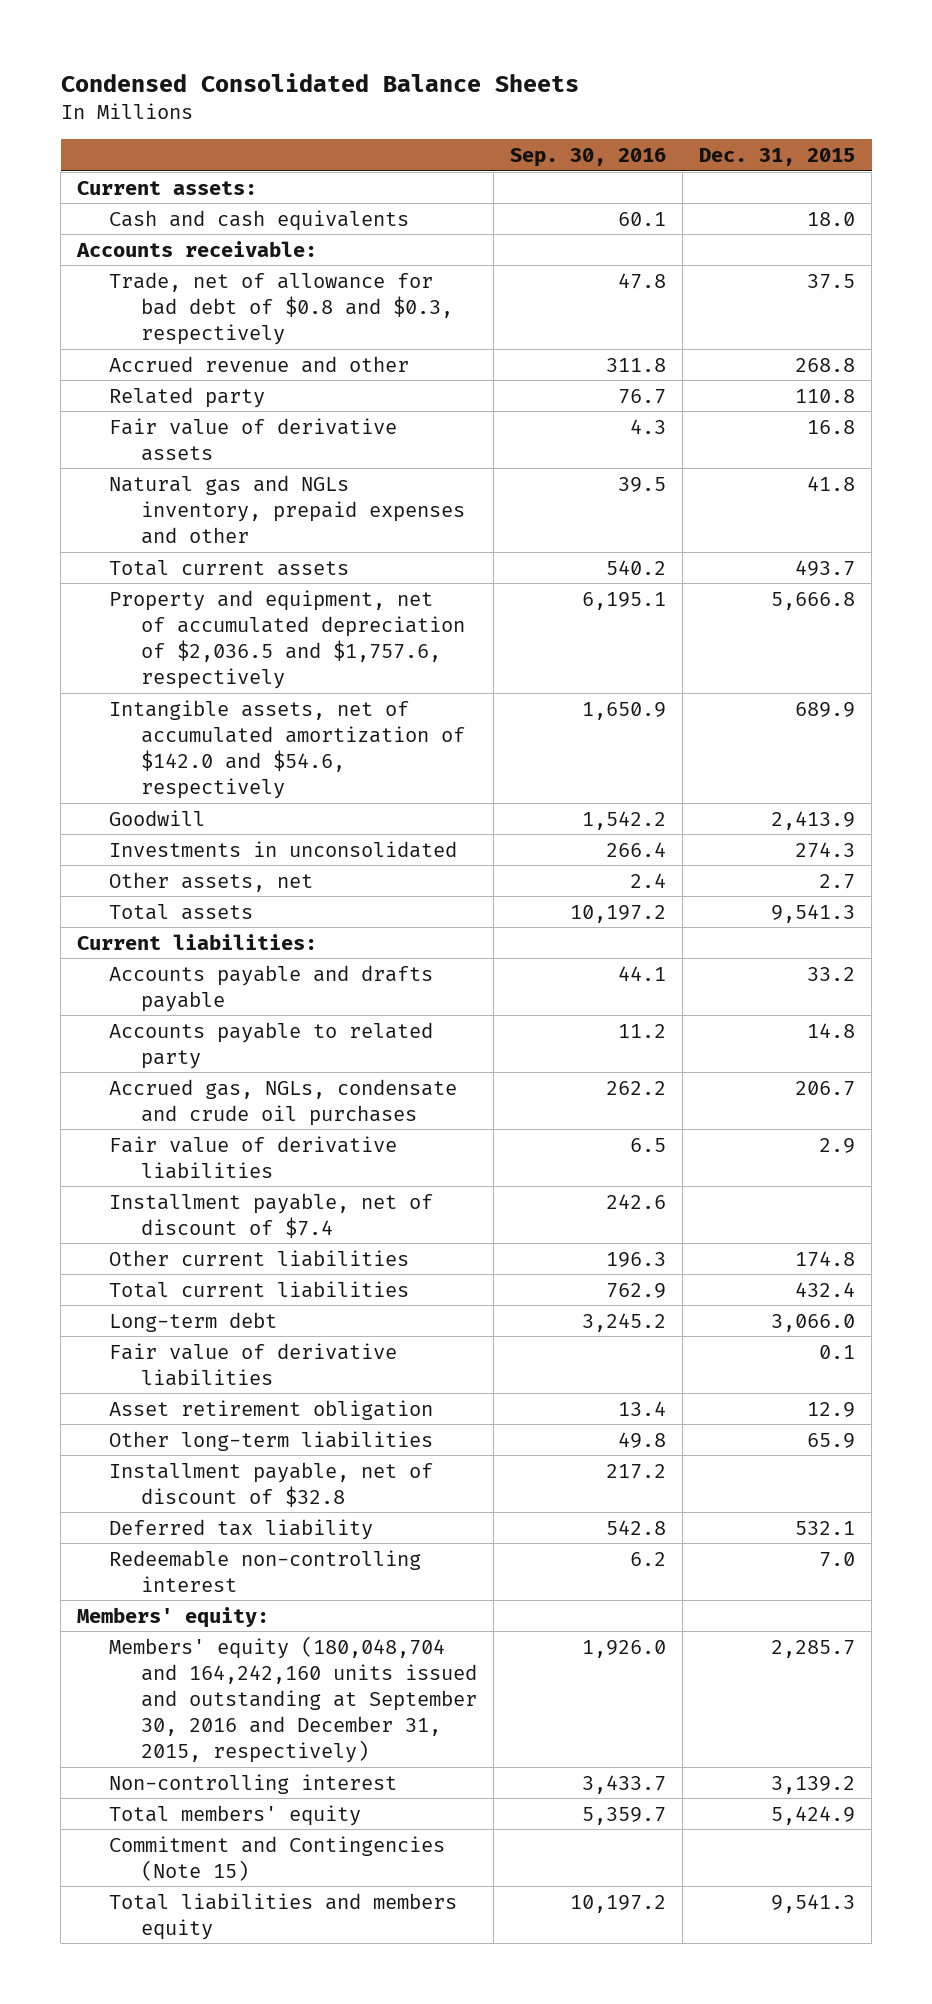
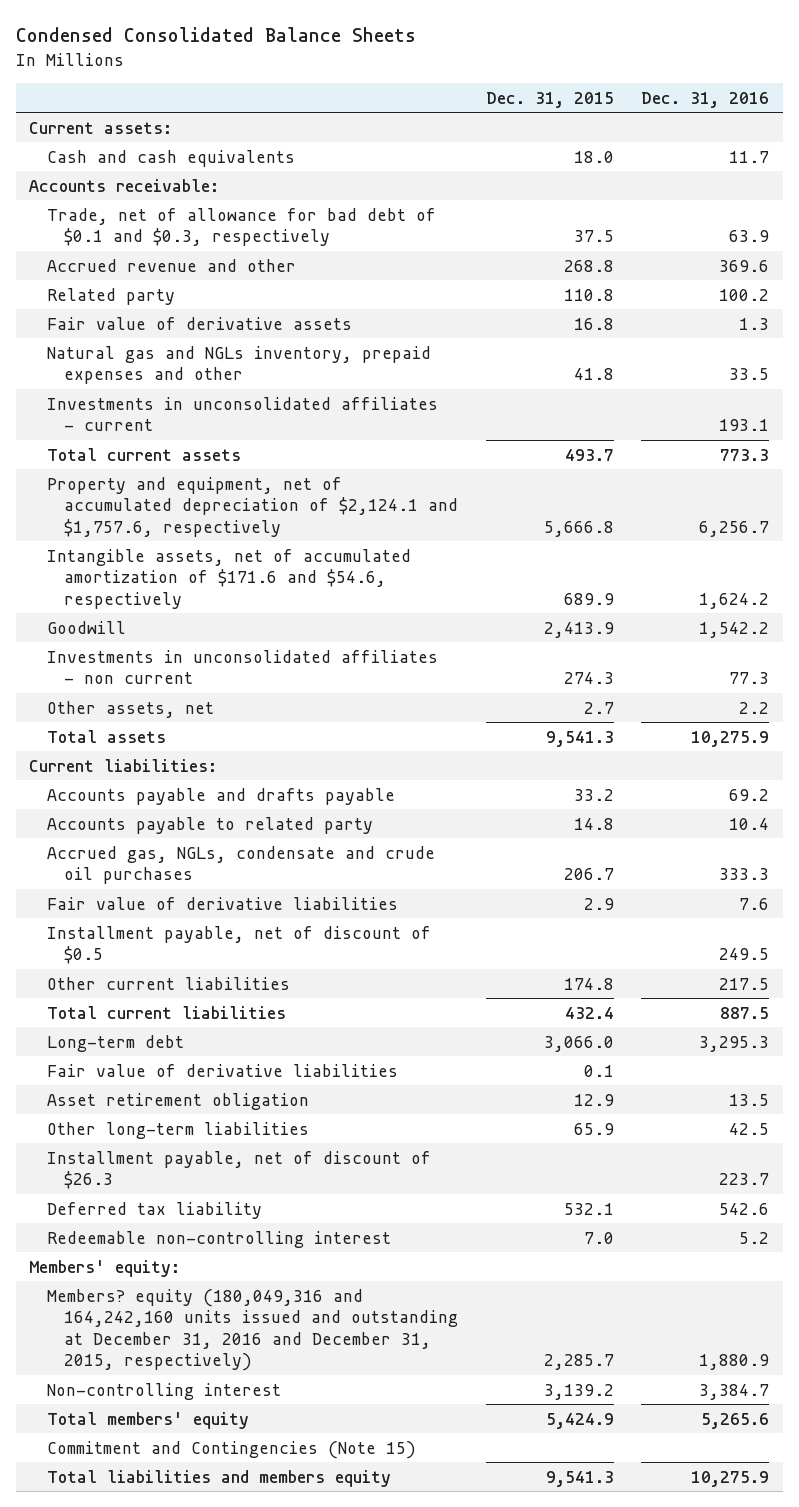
[509,148,666,168] Sep. 30, 2016 -> none
none -> [641,91,770,108] Dec. 31, 2016
[108,271,453,346] Trade, net of allowance for bad debt of $0.8 and $0.3, respectively -> [46,207,436,247] Trade, net of allowance for bad debt of $0.1 and $0.3, respectively
none -> [46,396,438,432] Investments in unconsolidated affiliates - current
[108,589,465,690] Property and equipment, net of accumulated depreciation of $2,036.5 and $1,757.6, respectively -> [46,476,459,537] Property and equipment, net of accumulated depreciation of $2,124.1 and $1,757.6, respectively
[108,699,465,800] Intangible assets, net of accumulated amortization of $142.0 and $54.6, respectively -> [46,548,411,609] Intangible assets, net of accumulated amortization of $171.6 and $54.6, respectively
[108,840,457,858] Investments in unconsolidated -> [46,649,438,685] Investments in unconsolidated affiliates - non current
[108,1192,433,1238] Installment payable, net of discount of $7.4 -> [46,925,431,965] Installment payable, net of discount of $0.5
[108,1461,433,1507] Installment payable, net of discount of $32.8 -> [46,1150,431,1190] Installment payable, net of discount of $26.3
[108,1635,477,1764] Members' equity (180,048,704 and 164,242,160 units issued and outstanding at September 30, 2016 and December 31, 2015, respectively) -> [46,1288,459,1372] Members? equity (180,049,316 and 164,242,160 units issued and outstanding at December 31, 2016 and December 31, 2015, respectively)

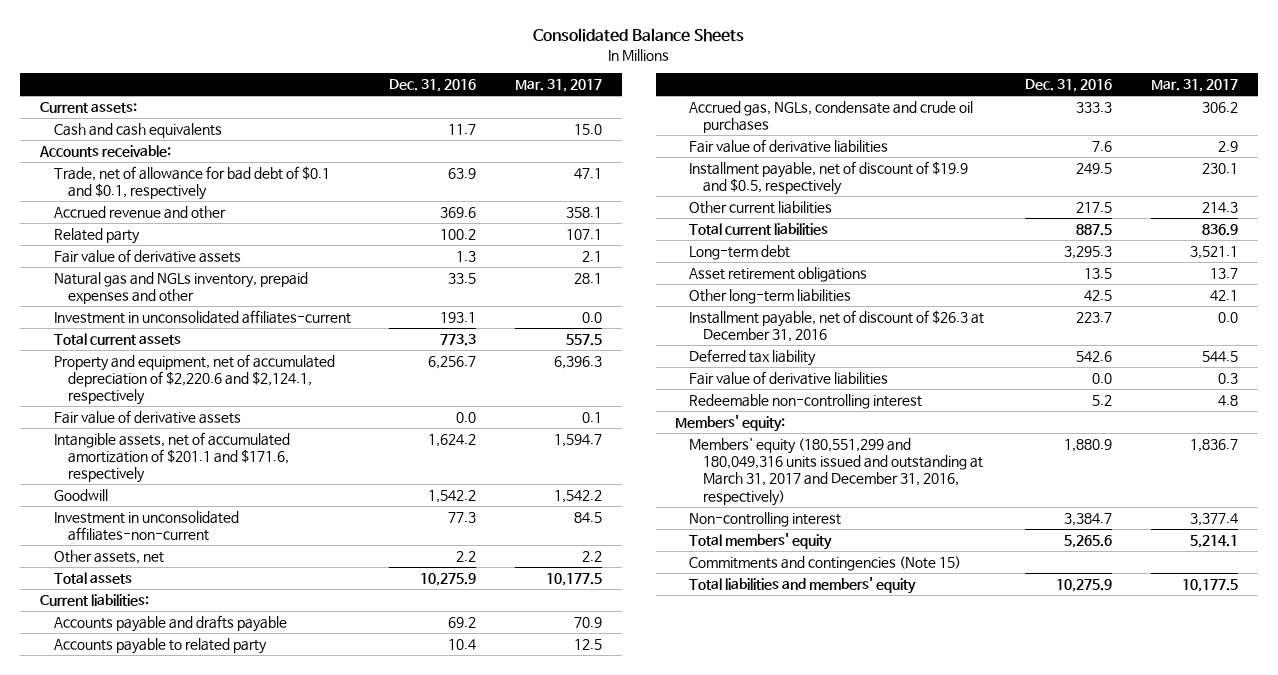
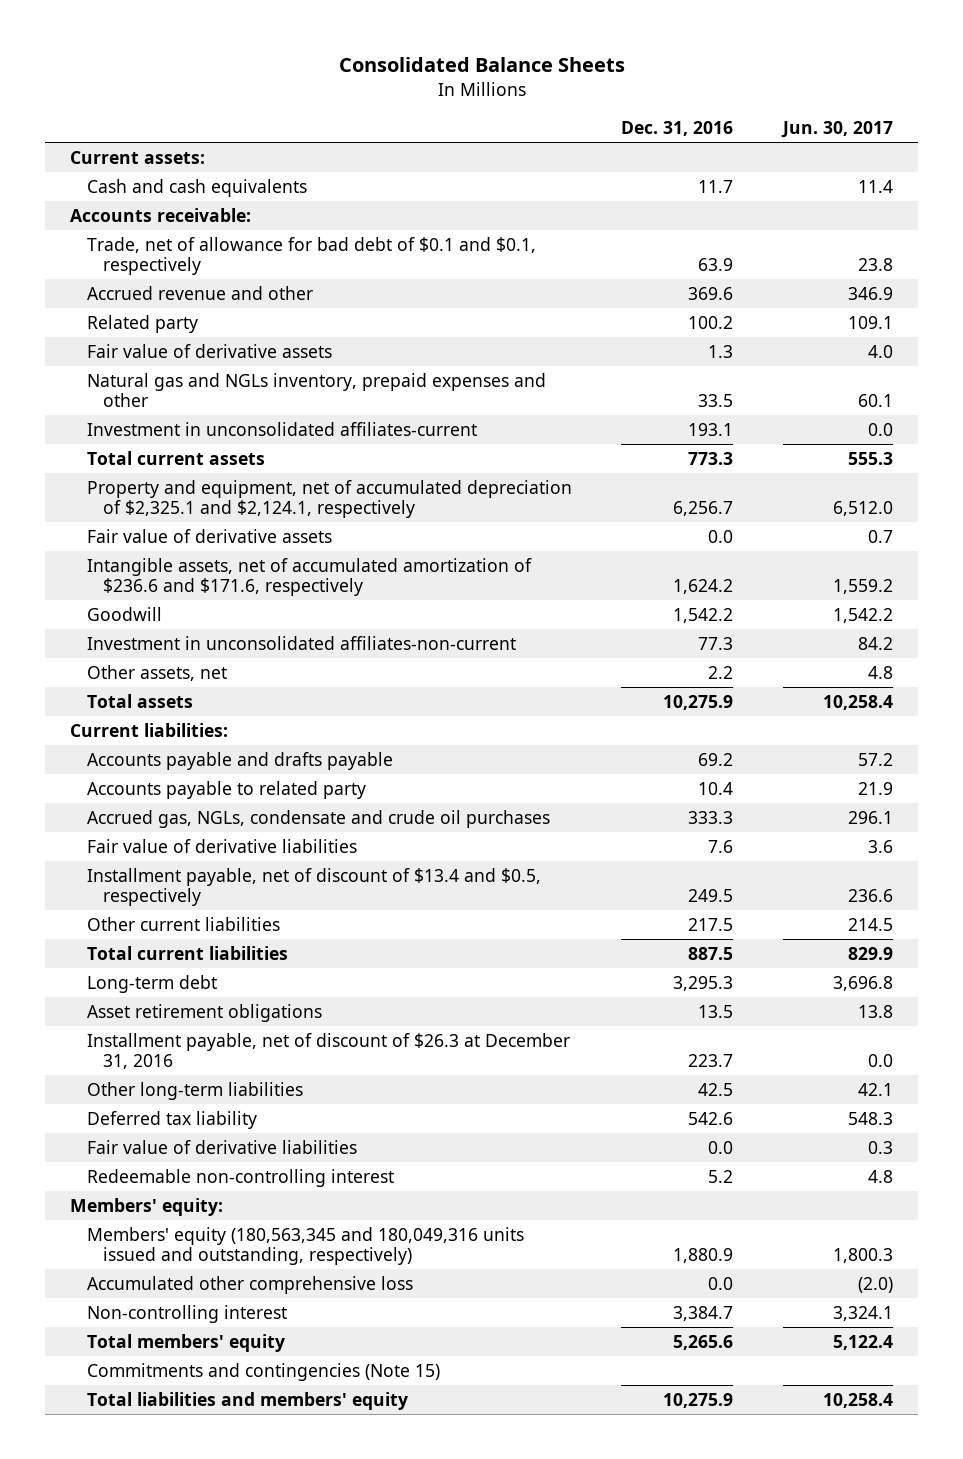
[515,79,603,93] Mar. 31, 2017 -> none
none -> [780,121,893,139] Jun. 30, 2017
[53,353,335,406] Property and equipment, net of accumulated depreciation of $2,220.6 and $2,124.1, respectively -> [86,479,572,519] Property and equipment, net of accumulated depreciation of $2,325.1 and $2,124.1, respectively
[53,431,290,484] Intangible assets, net of accumulated amortization of $201.1 and $171.6, respectively -> [86,557,532,597] Intangible assets, net of accumulated amortization of $236.6 and $171.6, respectively
[689,160,969,196] Installment payable, net of discount of $19.9 and $0.5, respectively -> [86,867,541,907] Installment payable, net of discount of $13.4 and $0.5, respectively
[689,288,852,304] Other long-term liabilities -> [86,1081,303,1100] Other long-term liabilities
[689,437,984,506] Members' equity (180,551,299 and 180,049,316 units issued and outstanding at March 31, 2017 and December 31, 2016, respectively) -> [86,1226,524,1266] Members' equity (180,563,345 and 180,049,316 units issued and outstanding, respectively)
none -> [86,1275,413,1294] Accumulated other comprehensive loss

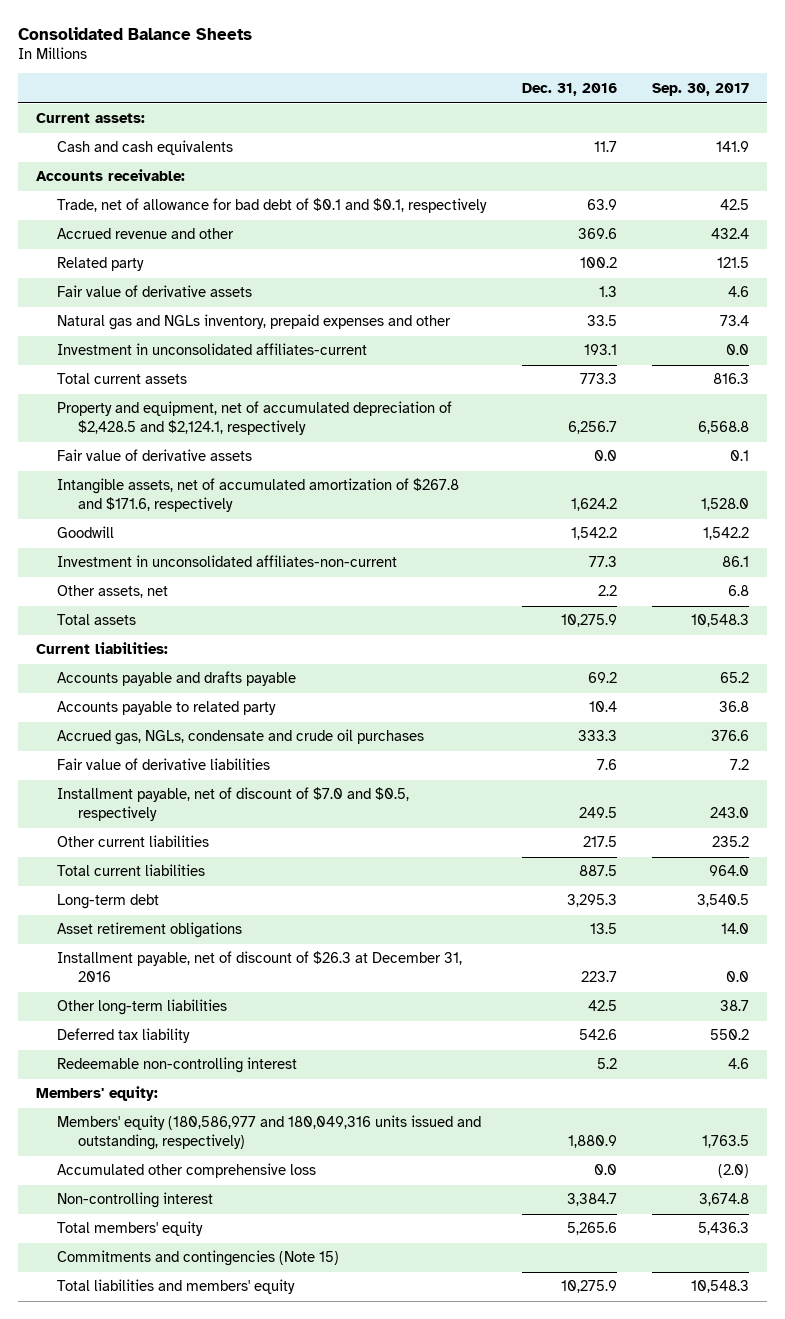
[780,121,893,139] Jun. 30, 2017 -> none
none -> [652,82,750,96] Sep. 30, 2017
[86,479,572,519] Property and equipment, net of accumulated depreciation of $2,325.1 and $2,124.1, respectively -> [56,401,452,435] Property and equipment, net of accumulated depreciation of $2,428.5 and $2,124.1, respectively
[86,557,532,597] Intangible assets, net of accumulated amortization of $236.6 and $171.6, respectively -> [56,478,459,512] Intangible assets, net of accumulated amortization of $267.8 and $171.6, respectively
[86,867,541,907] Installment payable, net of discount of $13.4 and $0.5, respectively -> [56,787,409,821] Installment payable, net of discount of $7.0 and $0.5, respectively
[86,1139,357,1154] Fair value of derivative liabilities -> none
[86,1226,524,1266] Members' equity (180,563,345 and 180,049,316 units issued and outstanding, respectively) -> [56,1115,481,1150] Members' equity (180,586,977 and 180,049,316 units issued and outstanding, respectively)

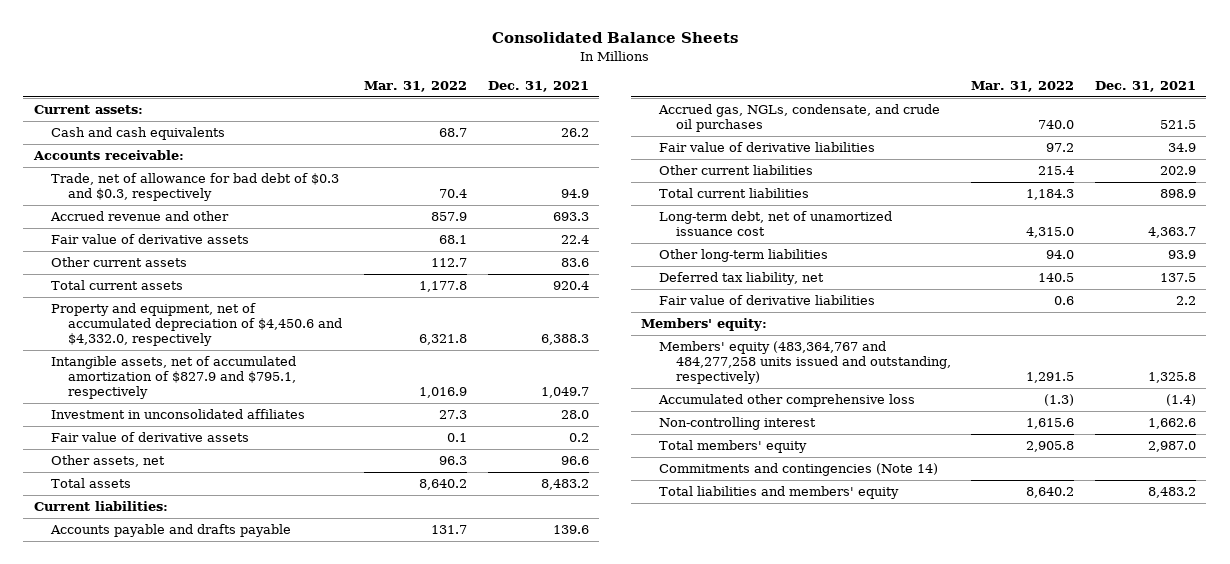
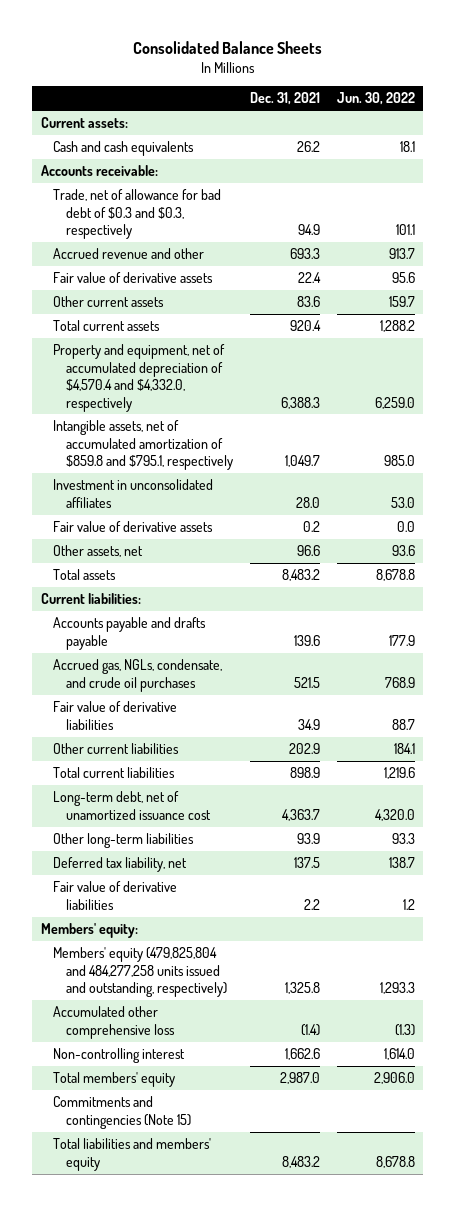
[363,80,467,92] Mar. 31, 2022 -> none
none -> [336,92,415,106] Jun. 30, 2022
[51,303,343,347] Property and equipment, net of accumulated depreciation of $4,450.6 and $4,332.0, respectively -> [53,344,226,412] Property and equipment, net of accumulated depreciation of $4,570.4 and $4,332.0, respectively
[51,356,297,400] Intangible assets, net of accumulated amortization of $827.9 and $795.1, respectively -> [53,420,234,471] Intangible assets, net of accumulated amortization of $859.8 and $795.1, respectively
[658,341,951,385] Members' equity (483,364,767 and 484,277,258 units issued and outstanding, respectively) -> [53,947,228,998] Members' equity (479,825,804 and 484,277,258 units issued and outstanding, respectively)
[658,463,938,477] Commitments and contingencies (Note 14) -> [53,1096,192,1129] Commitments and contingencies (Note 15)

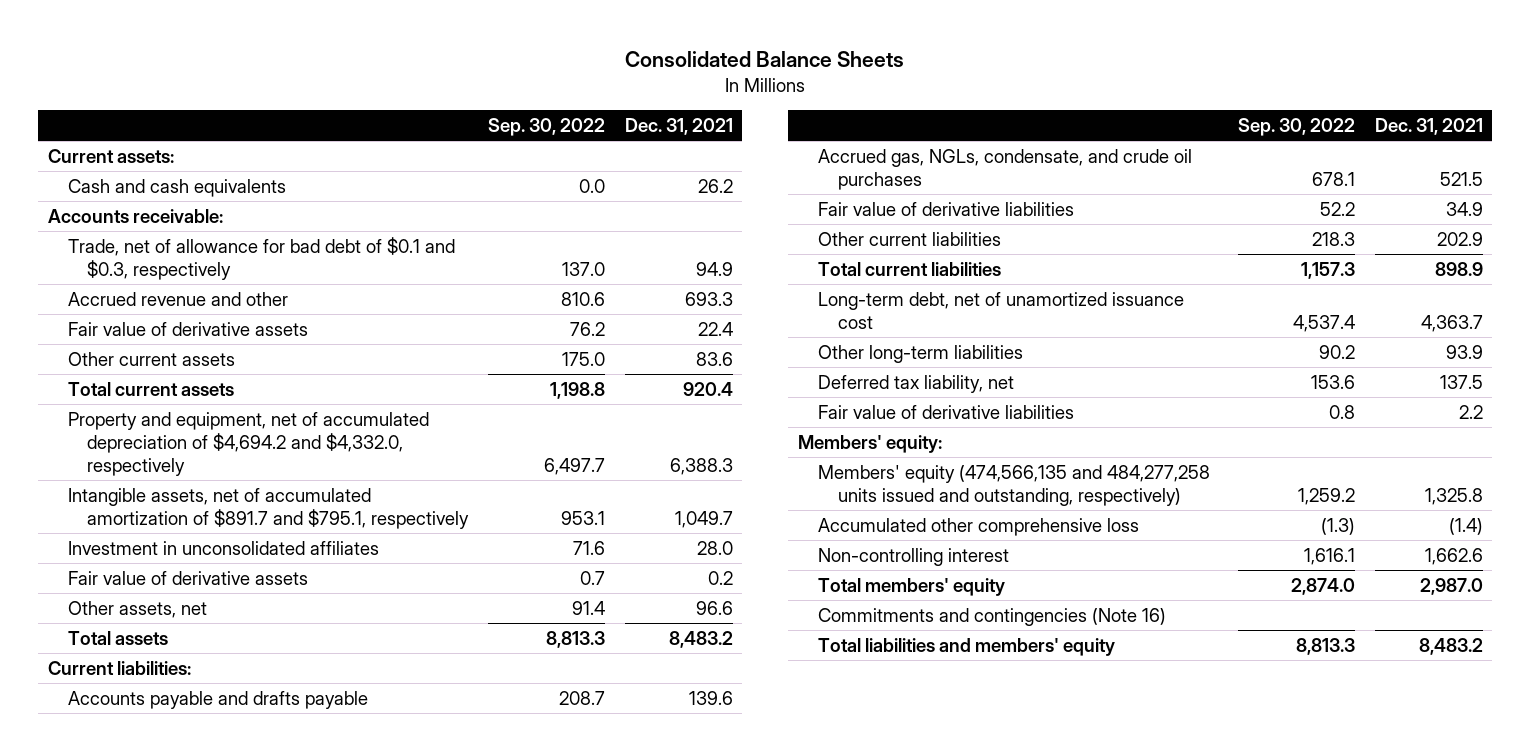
[336,92,415,106] Jun. 30, 2022 -> none
none -> [487,117,605,136] Sep. 30, 2022
[53,189,222,240] Trade, net of allowance for bad debt of $0.3 and $0.3, respectively -> [67,236,455,280] Trade, net of allowance for bad debt of $0.1 and $0.3, respectively
[53,344,226,412] Property and equipment, net of accumulated depreciation of $4,570.4 and $4,332.0, respectively -> [67,411,429,477] Property and equipment, net of accumulated depreciation of $4,694.2 and $4,332.0, respectively
[53,420,234,471] Intangible assets, net of accumulated amortization of $859.8 and $795.1, respectively -> [67,487,470,529] Intangible assets, net of accumulated amortization of $891.7 and $795.1, respectively
[53,947,228,998] Members' equity (479,825,804 and 484,277,258 units issued and outstanding, respectively) -> [817,464,1210,506] Members' equity (474,566,135 and 484,277,258 units issued and outstanding, respectively)
[53,1096,192,1129] Commitments and contingencies (Note 15) -> [817,607,1166,626] Commitments and contingencies (Note 16)

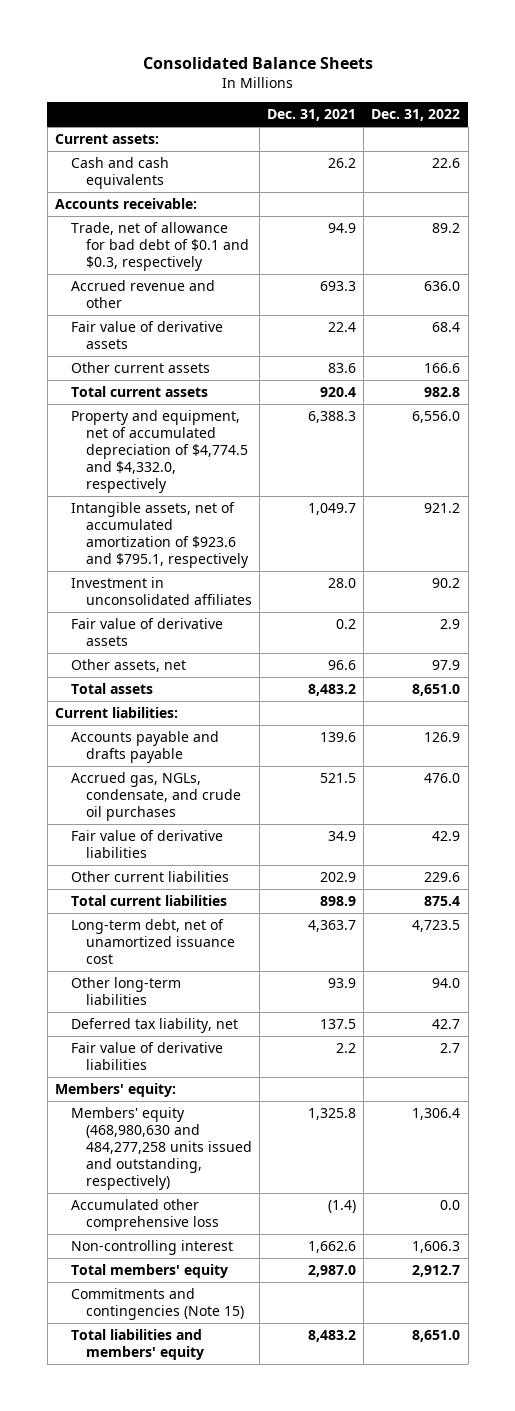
[487,117,605,136] Sep. 30, 2022 -> none
none -> [371,109,461,122] Dec. 31, 2022
[67,411,429,477] Property and equipment, net of accumulated depreciation of $4,694.2 and $4,332.0, respectively -> [70,410,249,493] Property and equipment, net of accumulated depreciation of $4,774.5 and $4,332.0, respectively
[67,487,470,529] Intangible assets, net of accumulated amortization of $891.7 and $795.1, respectively -> [70,502,250,568] Intangible assets, net of accumulated amortization of $923.6 and $795.1, respectively
[817,464,1210,506] Members' equity (474,566,135 and 484,277,258 units issued and outstanding, respectively) -> [70,1107,253,1190] Members' equity (468,980,630 and 484,277,258 units issued and outstanding, respectively)
[817,607,1166,626] Commitments and contingencies (Note 16) -> [70,1288,245,1320] Commitments and contingencies (Note 15)

